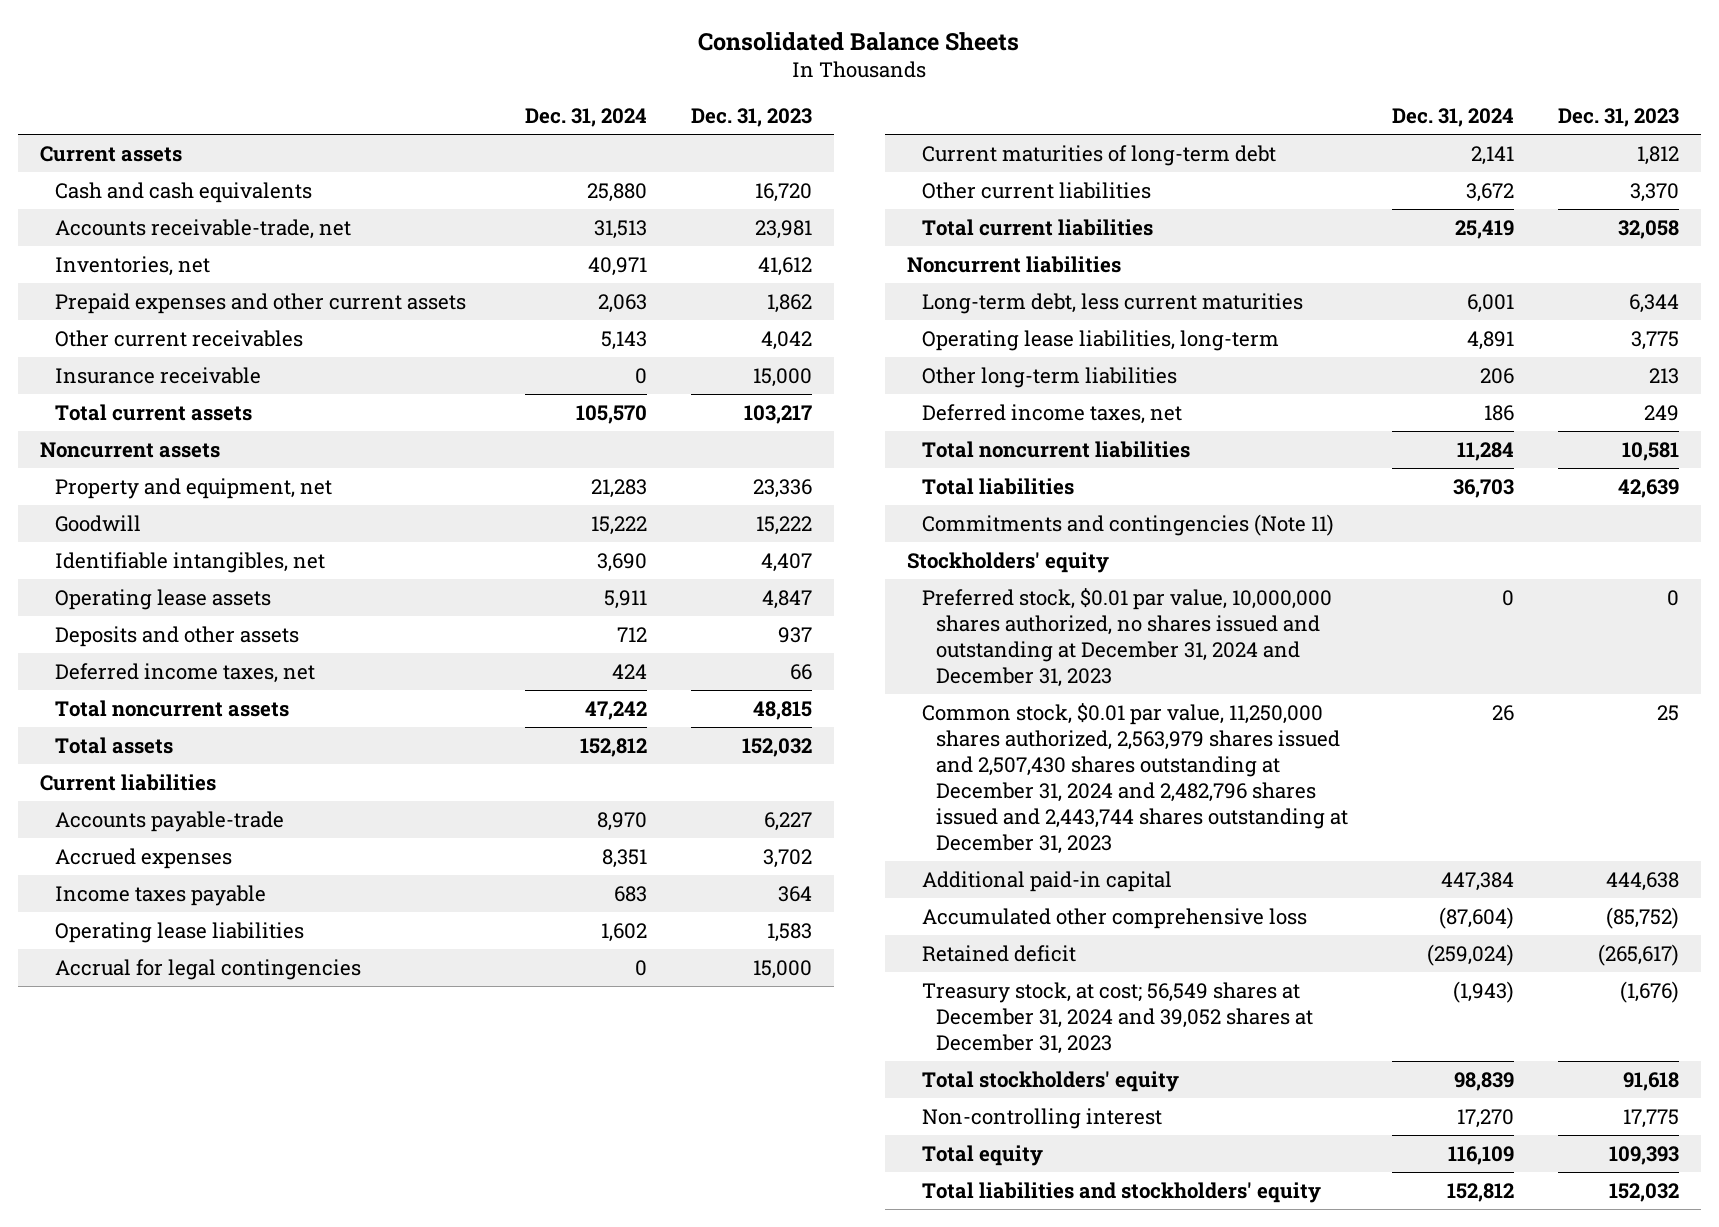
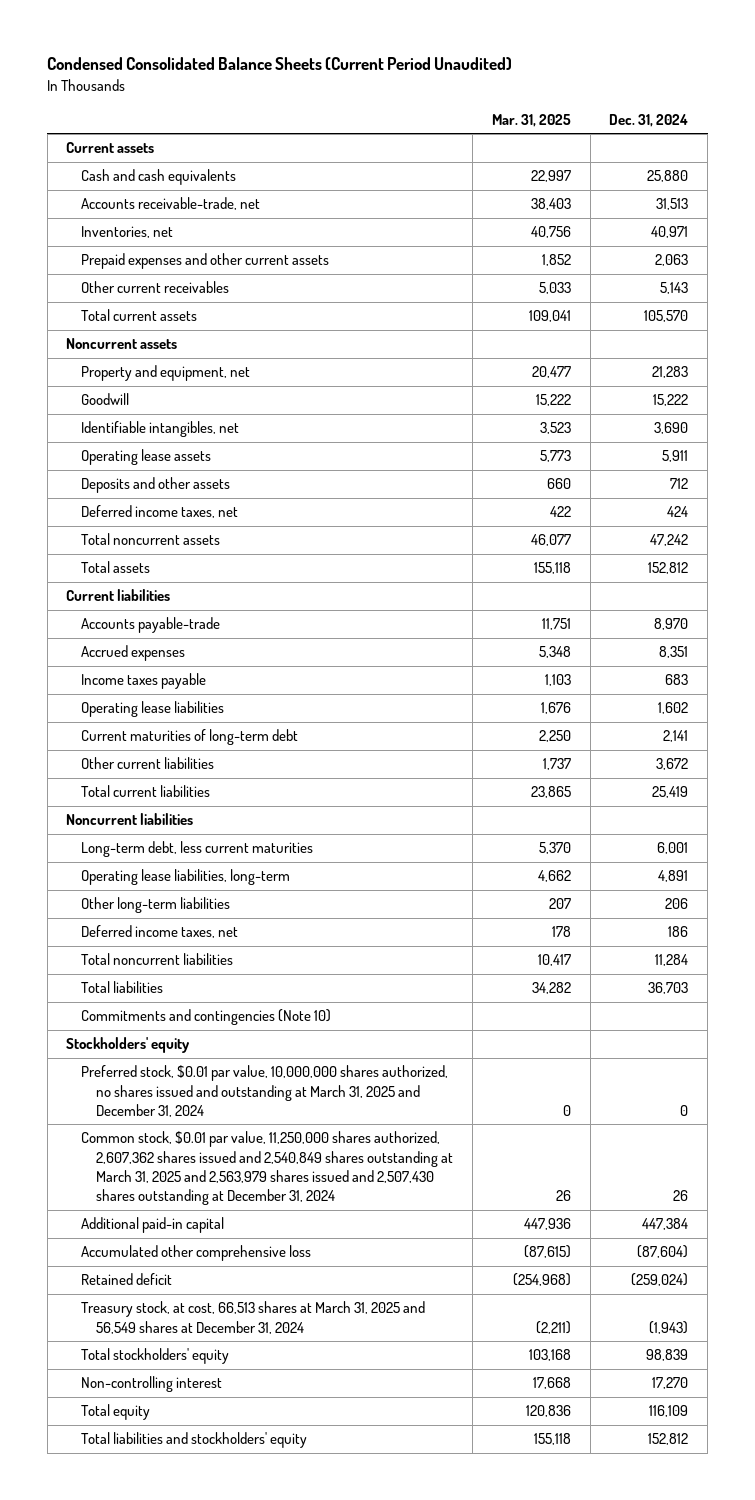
[698,31,1020,51] Consolidated Balance Sheets -> [47,57,513,71] Condensed Consolidated Balance Sheets (Current Period Unaudited)
[691,108,813,128] Dec. 31, 2023 -> none
none -> [491,114,571,128] Mar. 31, 2025
[54,366,261,384] Insurance receivable -> none
[54,958,361,980] Accrual for legal contingencies -> none
[921,513,1334,536] Commitments and contingencies (Note 11) -> [81,1009,332,1026] Commitments and contingencies (Note 10)
[921,587,1332,688] Preferred stock, $0.01 par value, 10,000,000 shares authorized, no shares issued and outstanding at December 31, 2024 and December 31, 2023 -> [81,1065,449,1117] Preferred stock, $0.01 par value, 10,000,000 shares authorized, no shares issued and outstanding at March 31, 2025 and December 31, 2024
[921,702,1349,855] Common stock, $0.01 par value, 11,250,000 shares authorized, 2,563,979 shares issued and 2,507,430 shares outstanding at December 31, 2024 and 2,482,796 shares issued and 2,443,744 shares outstanding at December 31, 2023 -> [81,1131,454,1206] Common stock, $0.01 par value, 11,250,000 shares authorized, 2,607,362 shares issued and 2,540,849 shares outstanding at March 31, 2025 and 2,563,979 shares issued and 2,507,430 shares outstanding at December 31, 2024
[921,981,1314,1055] Treasury stock, at cost; 56,549 shares at December 31, 2024 and 39,052 shares at December 31, 2023 -> [81,1301,426,1334] Treasury stock, at cost, 66,513 shares at March 31, 2025 and 56,549 shares at December 31, 2024

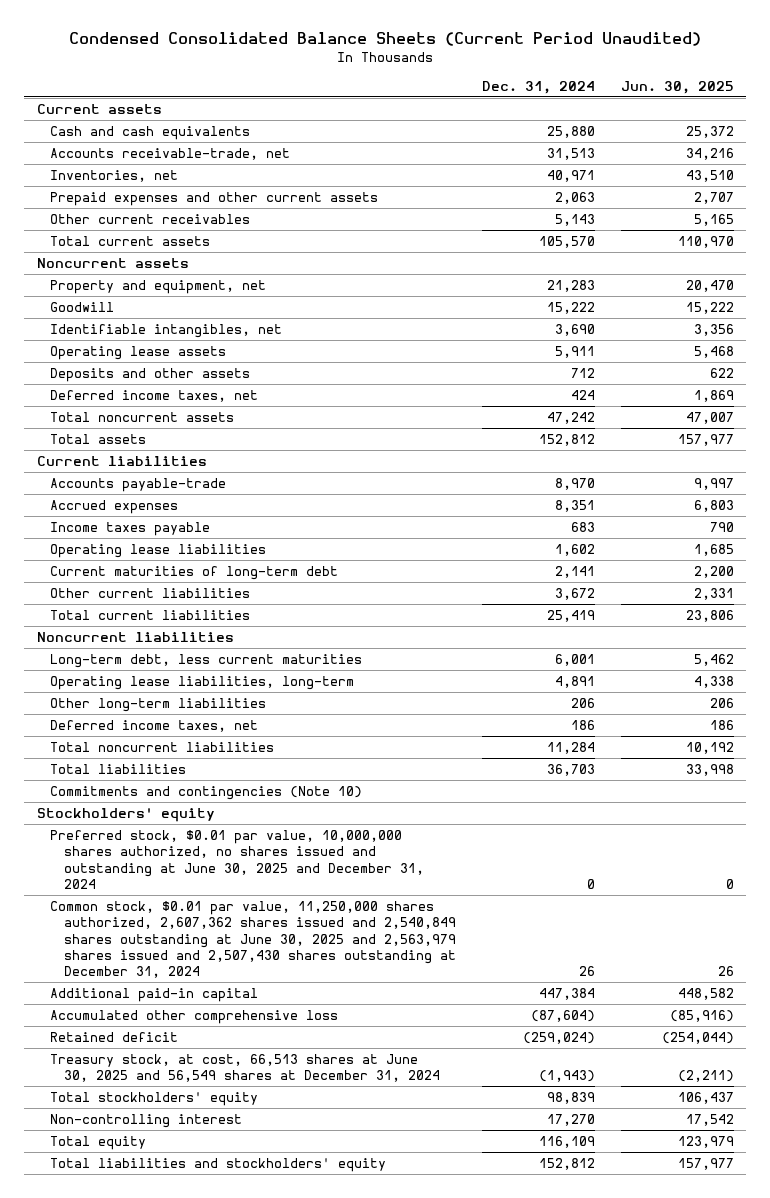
[491,114,571,128] Mar. 31, 2025 -> none
none -> [620,80,734,94] Jun. 30, 2025
[81,1065,449,1117] Preferred stock, $0.01 par value, 10,000,000 shares authorized, no shares issued and outstanding at March 31, 2025 and December 31, 2024 -> [50,829,425,889] Preferred stock, $0.01 par value, 10,000,000 shares authorized, no shares issued and outstanding at June 30, 2025 and December 31, 2024
[81,1131,454,1206] Common stock, $0.01 par value, 11,250,000 shares authorized, 2,607,362 shares issued and 2,540,849 shares outstanding at March 31, 2025 and 2,563,979 shares issued and 2,507,430 shares outstanding at December 31, 2024 -> [50,900,457,979] Common stock, $0.01 par value, 11,250,000 shares authorized, 2,607,362 shares issued and 2,540,849 shares outstanding at June 30, 2025 and 2,563,979 shares issued and 2,507,430 shares outstanding at December 31, 2024
[81,1301,426,1334] Treasury stock, at cost, 66,513 shares at March 31, 2025 and 56,549 shares at December 31, 2024 -> [50,1053,441,1083] Treasury stock, at cost, 66,513 shares at June 30, 2025 and 56,549 shares at December 31, 2024

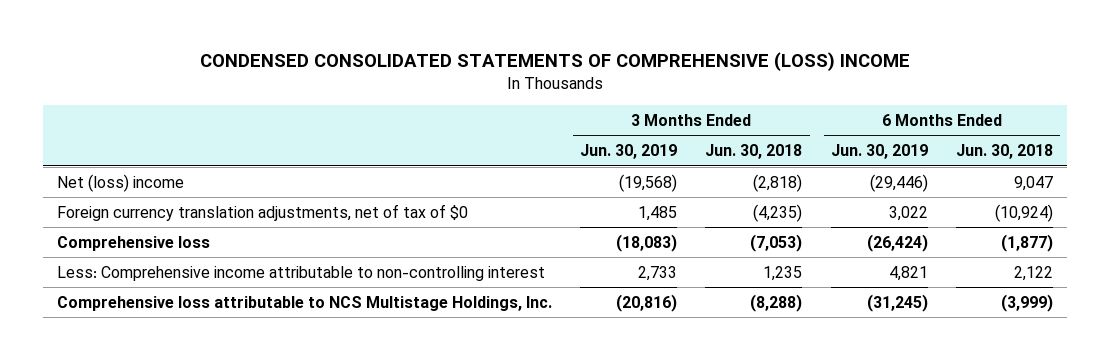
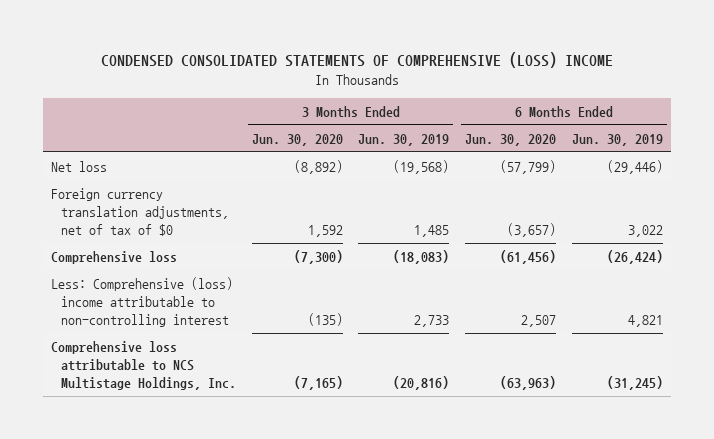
[705,144,803,160] Jun. 30, 2018 -> none
[956,144,1054,160] Jun. 30, 2018 -> none
none -> [251,133,343,146] Jun. 30, 2020
none -> [465,133,557,146] Jun. 30, 2020
[56,173,184,192] Net (loss) income -> [50,160,107,172] Net loss
[56,265,545,281] Less: Comprehensive income attributable to non-controlling interest -> [50,276,233,328] Less: Comprehensive (loss) income attributable to non-controlling interest

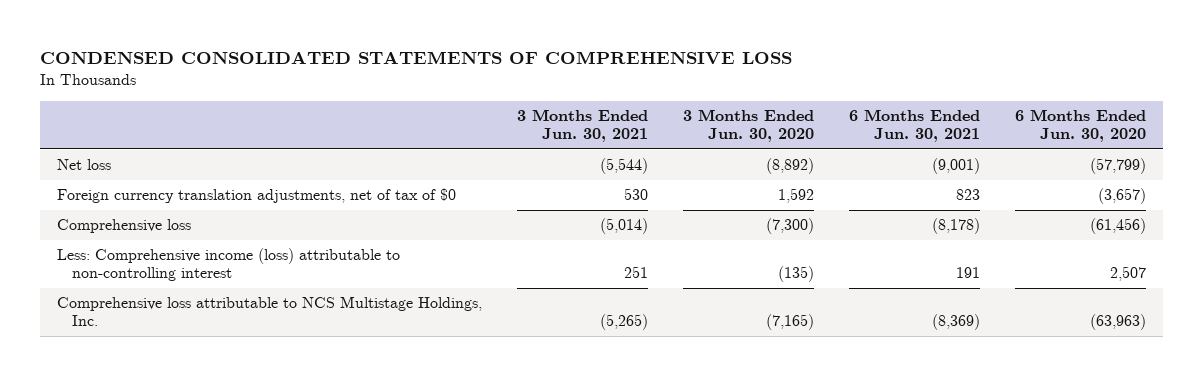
[100,51,613,68] CONDENSED CONSOLIDATED STATEMENTS OF COMPREHENSIVE (LOSS) INCOME -> [40,51,793,65] CONDENSED CONSOLIDATED STATEMENTS OF COMPREHENSIVE LOSS
[358,133,450,146] Jun. 30, 2019 -> none
[571,133,663,146] Jun. 30, 2019 -> none
none -> [517,109,649,143] 3 Months Ended Jun. 30, 2021
none -> [849,109,981,143] 6 Months Ended Jun. 30, 2021
[50,276,233,328] Less: Comprehensive (loss) income attributable to non-controlling interest -> [57,248,401,282] Less: Comprehensive income (loss) attributable to non-controlling interest

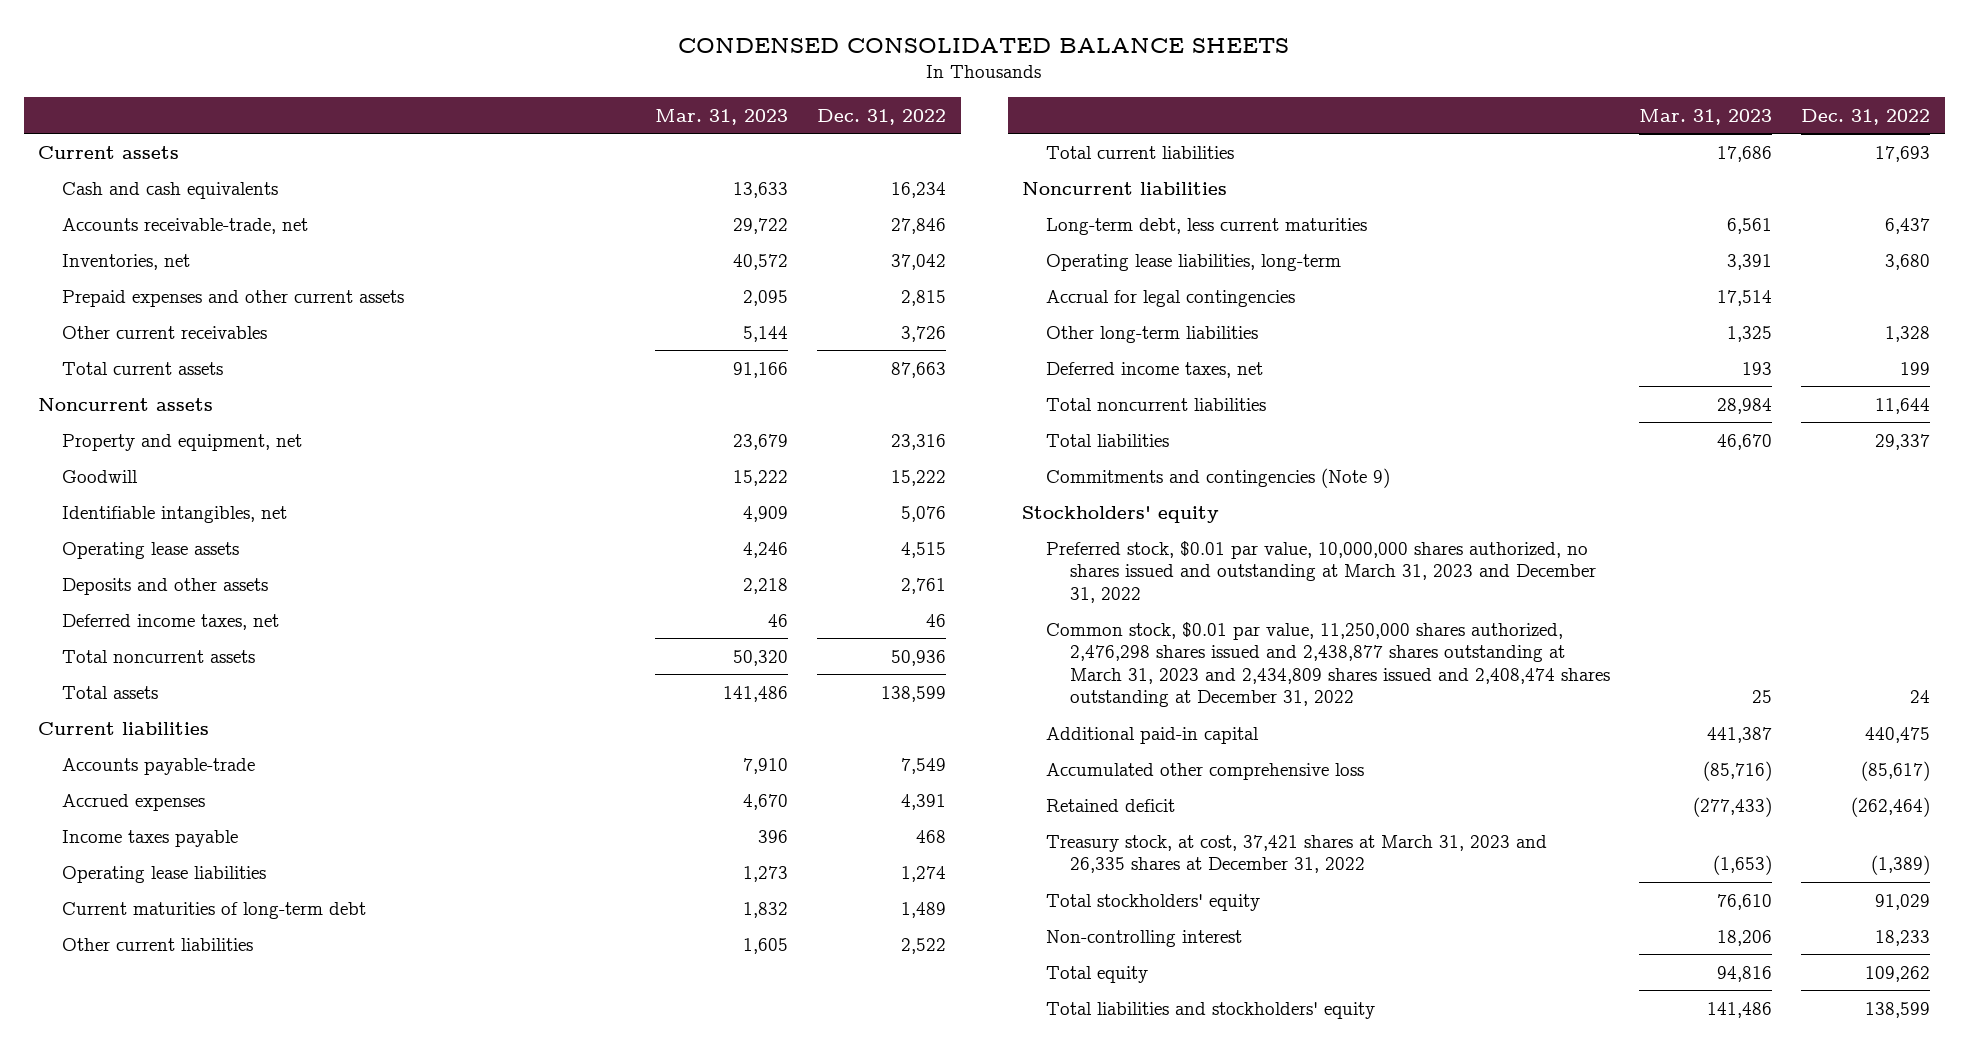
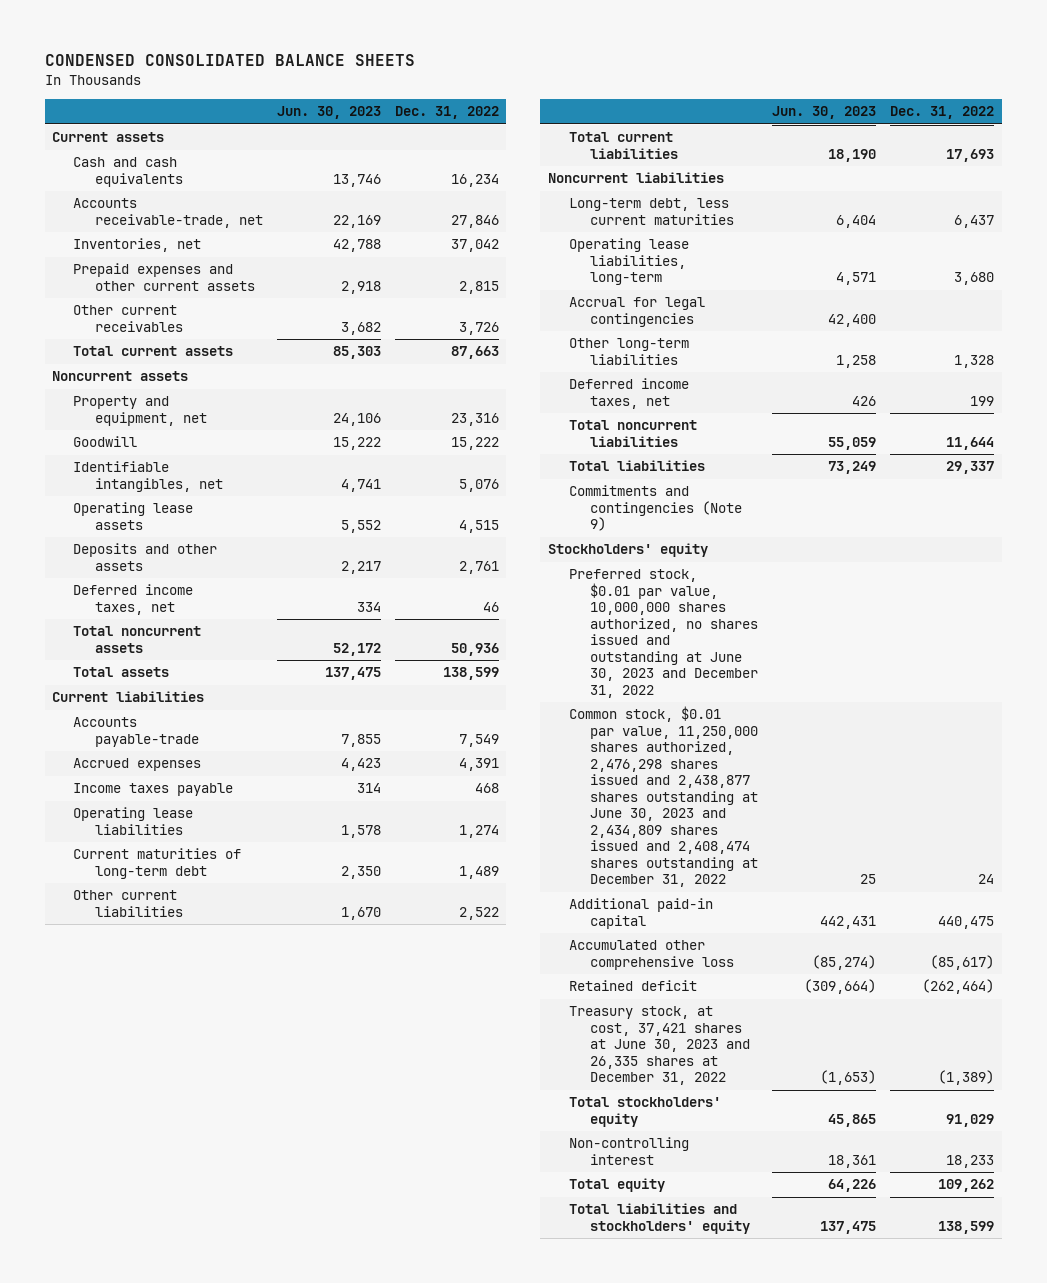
[655,108,789,125] Mar. 31, 2023 -> none
none -> [276,106,381,120] Jun. 30, 2023
[1046,540,1597,603] Preferred stock, $0.01 par value, 10,000,000 shares authorized, no shares issued and outstanding at March 31, 2023 and December 31, 2022 -> [568,569,758,698] Preferred stock, $0.01 par value, 10,000,000 shares authorized, no shares issued and outstanding at June 30, 2023 and December 31, 2022
[1046,621,1611,708] Common stock, $0.01 par value, 11,250,000 shares authorized, 2,476,298 shares issued and 2,438,877 shares outstanding at March 31, 2023 and 2,434,809 shares issued and 2,408,474 shares outstanding at December 31, 2022 -> [568,706,758,888] Common stock, $0.01 par value, 11,250,000 shares authorized, 2,476,298 shares issued and 2,438,877 shares outstanding at June 30, 2023 and 2,434,809 shares issued and 2,408,474 shares outstanding at December 31, 2022
[1046,834,1548,874] Treasury stock, at cost, 37,421 shares at March 31, 2023 and 26,335 shares at December 31, 2022 -> [568,1006,750,1086] Treasury stock, at cost, 37,421 shares at June 30, 2023 and 26,335 shares at December 31, 2022

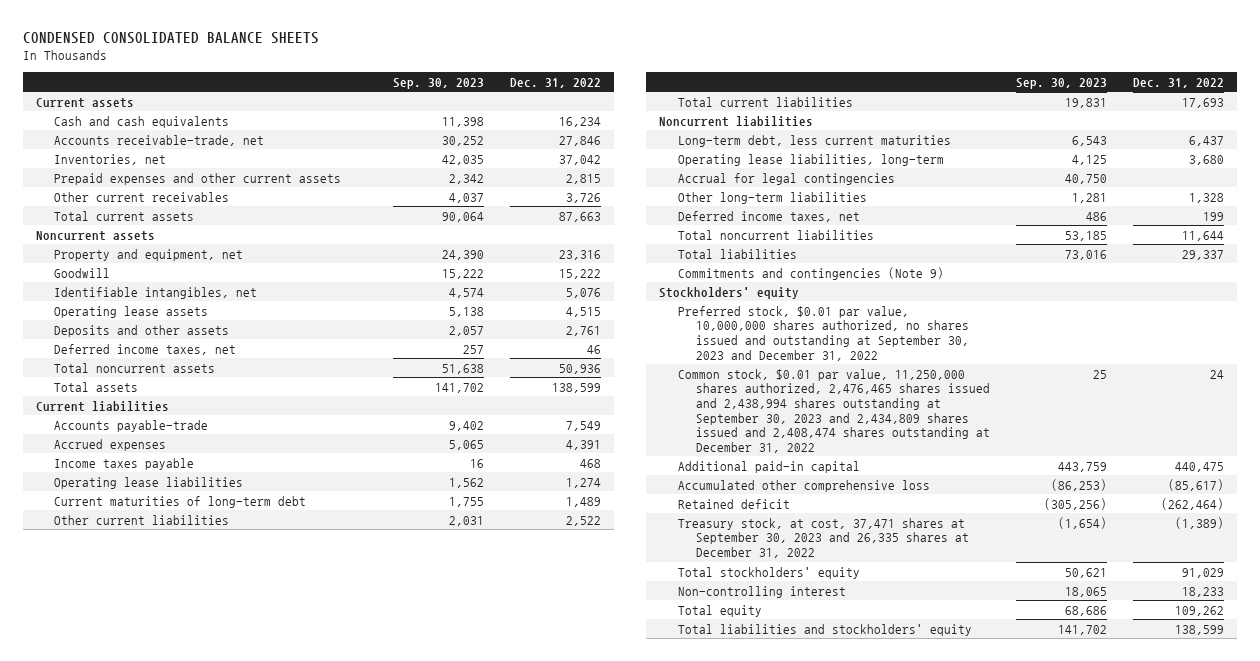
[276,106,381,120] Jun. 30, 2023 -> none
none -> [393,77,485,89] Sep. 30, 2023
[568,569,758,698] Preferred stock, $0.01 par value, 10,000,000 shares authorized, no shares issued and outstanding at June 30, 2023 and December 31, 2022 -> [677,305,970,361] Preferred stock, $0.01 par value, 10,000,000 shares authorized, no shares issued and outstanding at September 30, 2023 and December 31, 2022
[568,706,758,888] Common stock, $0.01 par value, 11,250,000 shares authorized, 2,476,298 shares issued and 2,438,877 shares outstanding at June 30, 2023 and 2,434,809 shares issued and 2,408,474 shares outstanding at December 31, 2022 -> [677,368,991,453] Common stock, $0.01 par value, 11,250,000 shares authorized, 2,476,465 shares issued and 2,438,994 shares outstanding at September 30, 2023 and 2,434,809 shares issued and 2,408,474 shares outstanding at December 31, 2022
[568,1006,750,1086] Treasury stock, at cost, 37,421 shares at June 30, 2023 and 26,335 shares at December 31, 2022 -> [677,517,970,558] Treasury stock, at cost, 37,471 shares at September 30, 2023 and 26,335 shares at December 31, 2022

